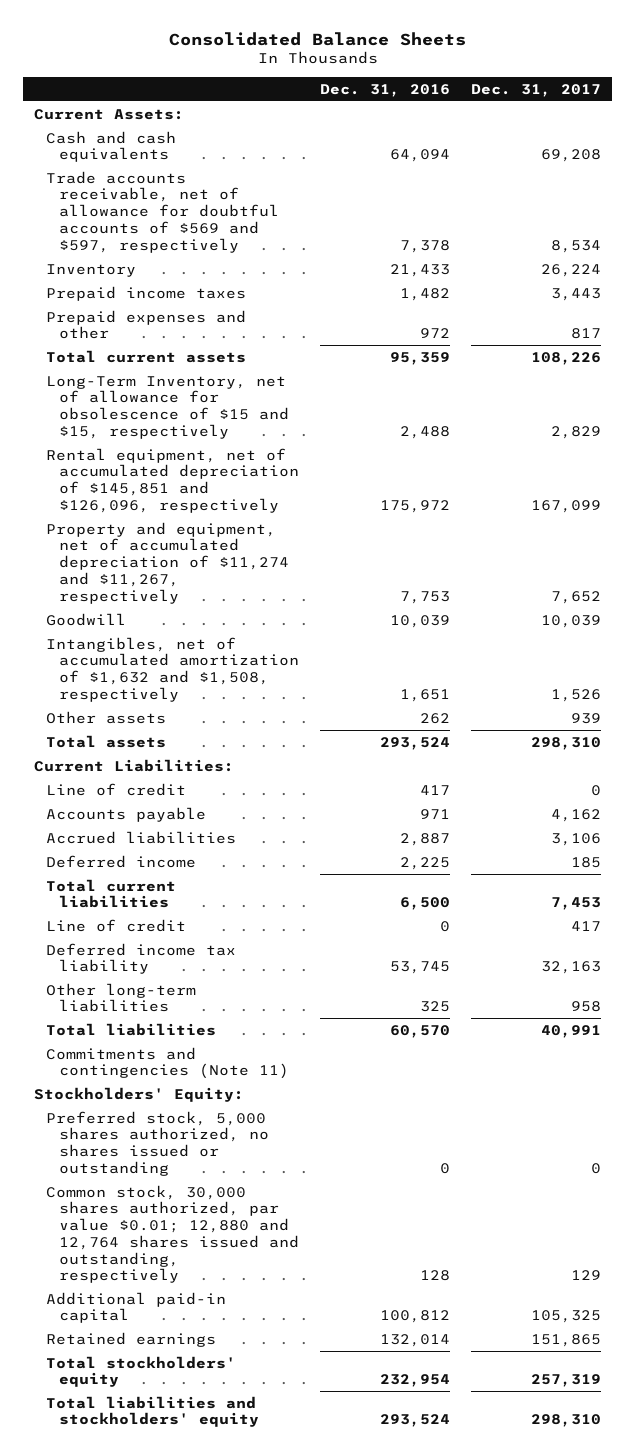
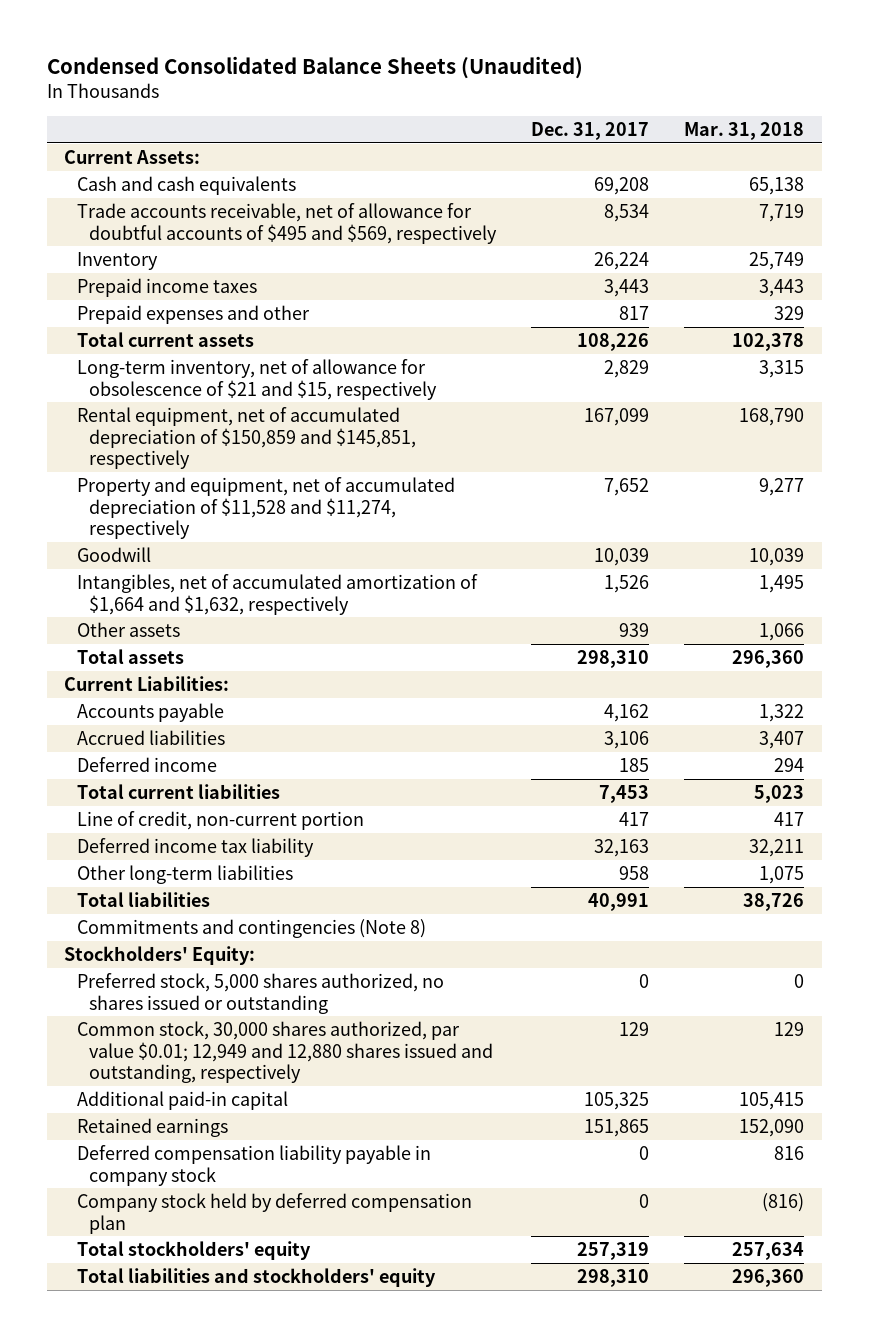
[168,31,466,46] Consolidated Balance Sheets -> [46,56,583,80] Condensed Consolidated Balance Sheets (Unaudited)
[320,83,451,97] Dec. 31, 2016 -> none
none -> [684,122,805,141] Mar. 31, 2018
[46,170,279,253] Trade accounts receivable, net of allowance for doubtful accounts of $569 and $597, respectively -> [76,202,498,244] Trade accounts receivable, net of allowance for doubtful accounts of $495 and $569, respectively
[46,375,289,439] Long-Term Inventory, net of allowance for obsolescence of $15 and $15, respectively -> [76,358,438,400] Long-term inventory, net of allowance for obsolescence of $21 and $15, respectively
[46,447,299,513] Rental equipment, net of accumulated depreciation of $145,851 and $126,096, respectively -> [76,406,417,470] Rental equipment, net of accumulated depreciation of $150,859 and $145,851, respectively
[46,521,289,604] Property and equipment, net of accumulated depreciation of $11,274 and $11,267, respectively -> [76,476,455,540] Property and equipment, net of accumulated depreciation of $11,528 and $11,274, respectively
[46,636,299,702] Intangibles, net of accumulated amortization of $1,632 and $1,508, respectively -> [76,573,478,615] Intangibles, net of accumulated amortization of $1,664 and $1,632, respectively
[46,782,187,796] Line of credit -> none
[46,918,187,932] Line of credit -> [76,810,364,830] Line of credit, non-current portion
[46,1046,289,1080] Commitments and contingencies (Note 11) -> [76,918,426,938] Commitments and contingencies (Note 8)
[46,1184,299,1284] Common stock, 30,000 shares authorized, par value $0.01; 12,880 and 12,764 shares issued and outstanding, respectively -> [76,1020,494,1084] Common stock, 30,000 shares authorized, par value $0.01; 12,949 and 12,880 shares issued and outstanding, respectively
none -> [76,1144,431,1186] Deferred compensation liability payable in company stock
none -> [76,1192,472,1234] Company stock held by deferred compensation plan

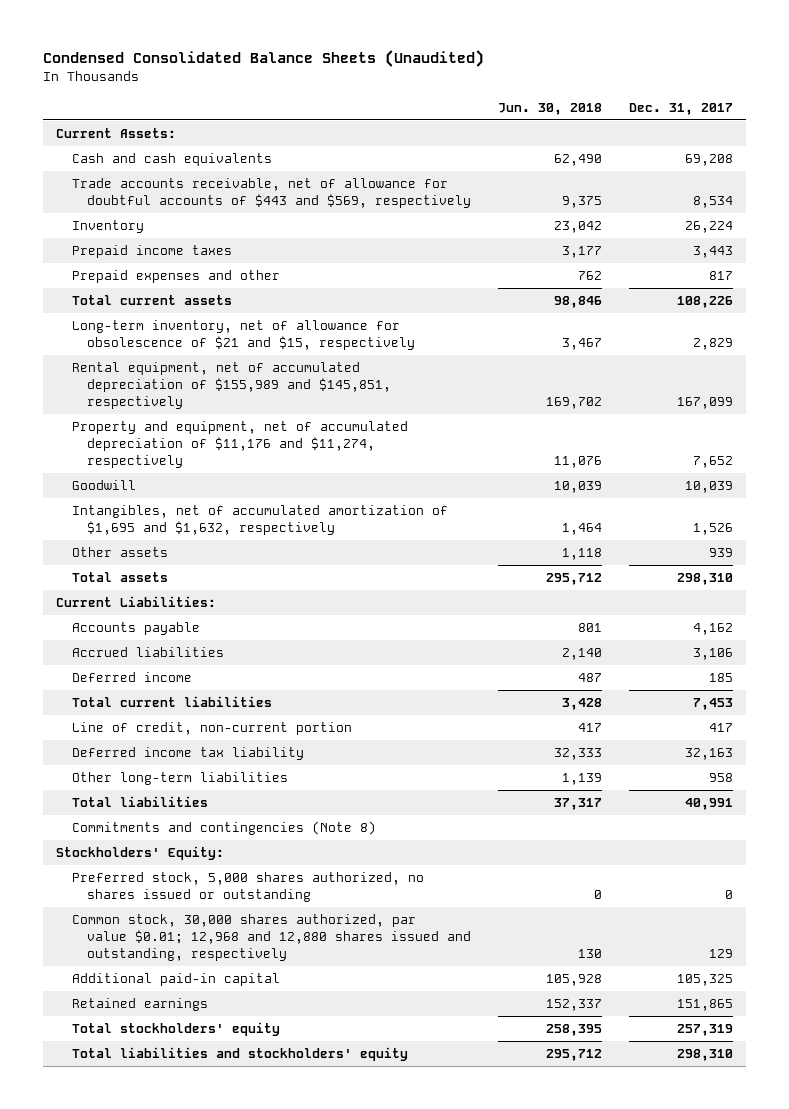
[684,122,805,141] Mar. 31, 2018 -> none
none -> [498,102,603,115] Jun. 30, 2018
[76,202,498,244] Trade accounts receivable, net of allowance for doubtful accounts of $495 and $569, respectively -> [71,178,472,209] Trade accounts receivable, net of allowance for doubtful accounts of $443 and $569, respectively
[76,406,417,470] Rental equipment, net of accumulated depreciation of $150,859 and $145,851, respectively -> [71,362,392,409] Rental equipment, net of accumulated depreciation of $155,989 and $145,851, respectively
[76,476,455,540] Property and equipment, net of accumulated depreciation of $11,528 and $11,274, respectively -> [71,421,408,468] Property and equipment, net of accumulated depreciation of $11,176 and $11,274, respectively
[76,573,478,615] Intangibles, net of accumulated amortization of $1,664 and $1,632, respectively -> [71,505,448,536] Intangibles, net of accumulated amortization of $1,695 and $1,632, respectively
[76,1020,494,1084] Common stock, 30,000 shares authorized, par value $0.01; 12,949 and 12,880 shares issued and outstanding, respectively -> [71,914,472,961] Common stock, 30,000 shares authorized, par value $0.01; 12,968 and 12,880 shares issued and outstanding, respectively
[76,1144,431,1186] Deferred compensation liability payable in company stock -> none
[76,1192,472,1234] Company stock held by deferred compensation plan -> none

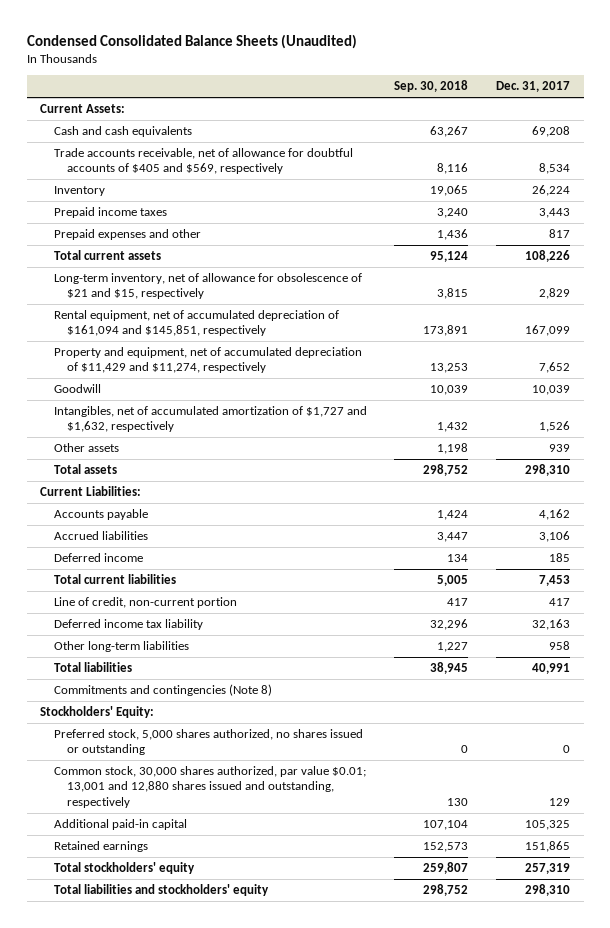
[498,102,603,115] Jun. 30, 2018 -> none
none -> [394,80,469,93] Sep. 30, 2018
[71,178,472,209] Trade accounts receivable, net of allowance for doubtful accounts of $443 and $569, respectively -> [53,148,353,175] Trade accounts receivable, net of allowance for doubtful accounts of $405 and $569, respectively
[71,362,392,409] Rental equipment, net of accumulated depreciation of $155,989 and $145,851, respectively -> [53,310,339,337] Rental equipment, net of accumulated depreciation of $161,094 and $145,851, respectively
[71,421,408,468] Property and equipment, net of accumulated depreciation of $11,176 and $11,274, respectively -> [53,347,362,374] Property and equipment, net of accumulated depreciation of $11,429 and $11,274, respectively
[71,505,448,536] Intangibles, net of accumulated amortization of $1,695 and $1,632, respectively -> [53,406,367,433] Intangibles, net of accumulated amortization of $1,727 and $1,632, respectively
[71,914,472,961] Common stock, 30,000 shares authorized, par value $0.01; 12,968 and 12,880 shares issued and outstanding, respectively -> [53,766,366,808] Common stock, 30,000 shares authorized, par value $0.01; 13,001 and 12,880 shares issued and outstanding, respectively

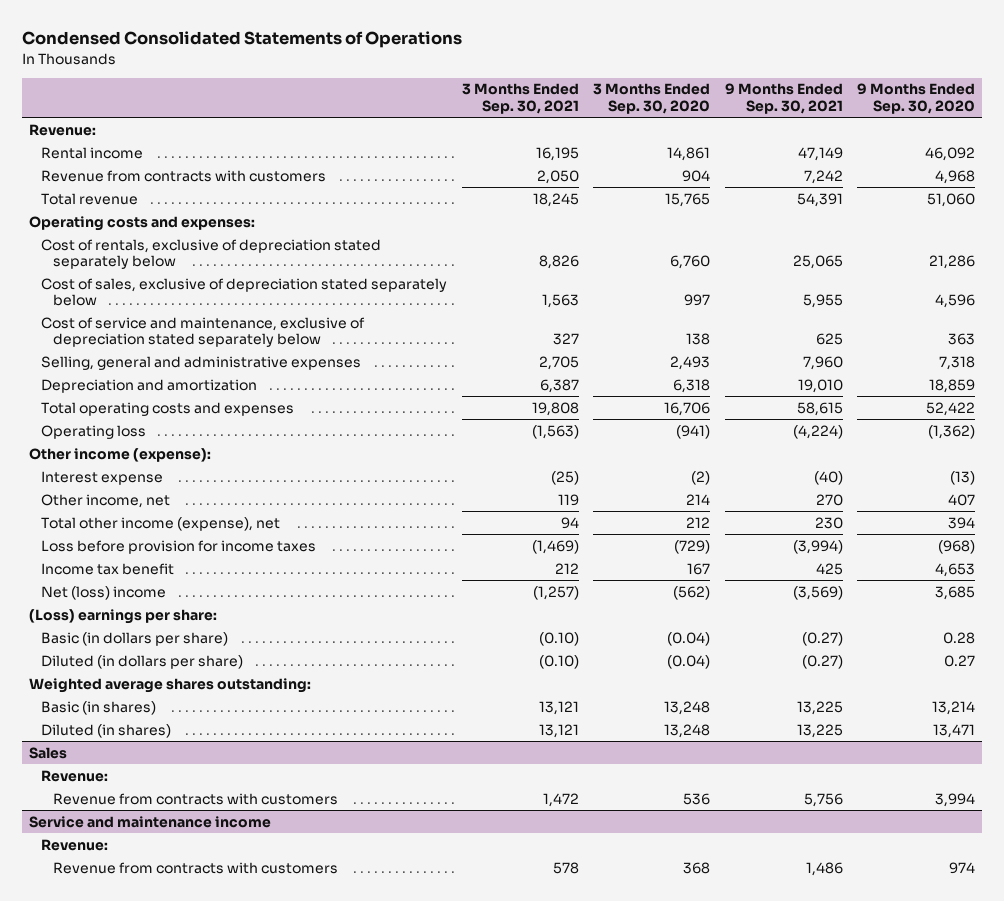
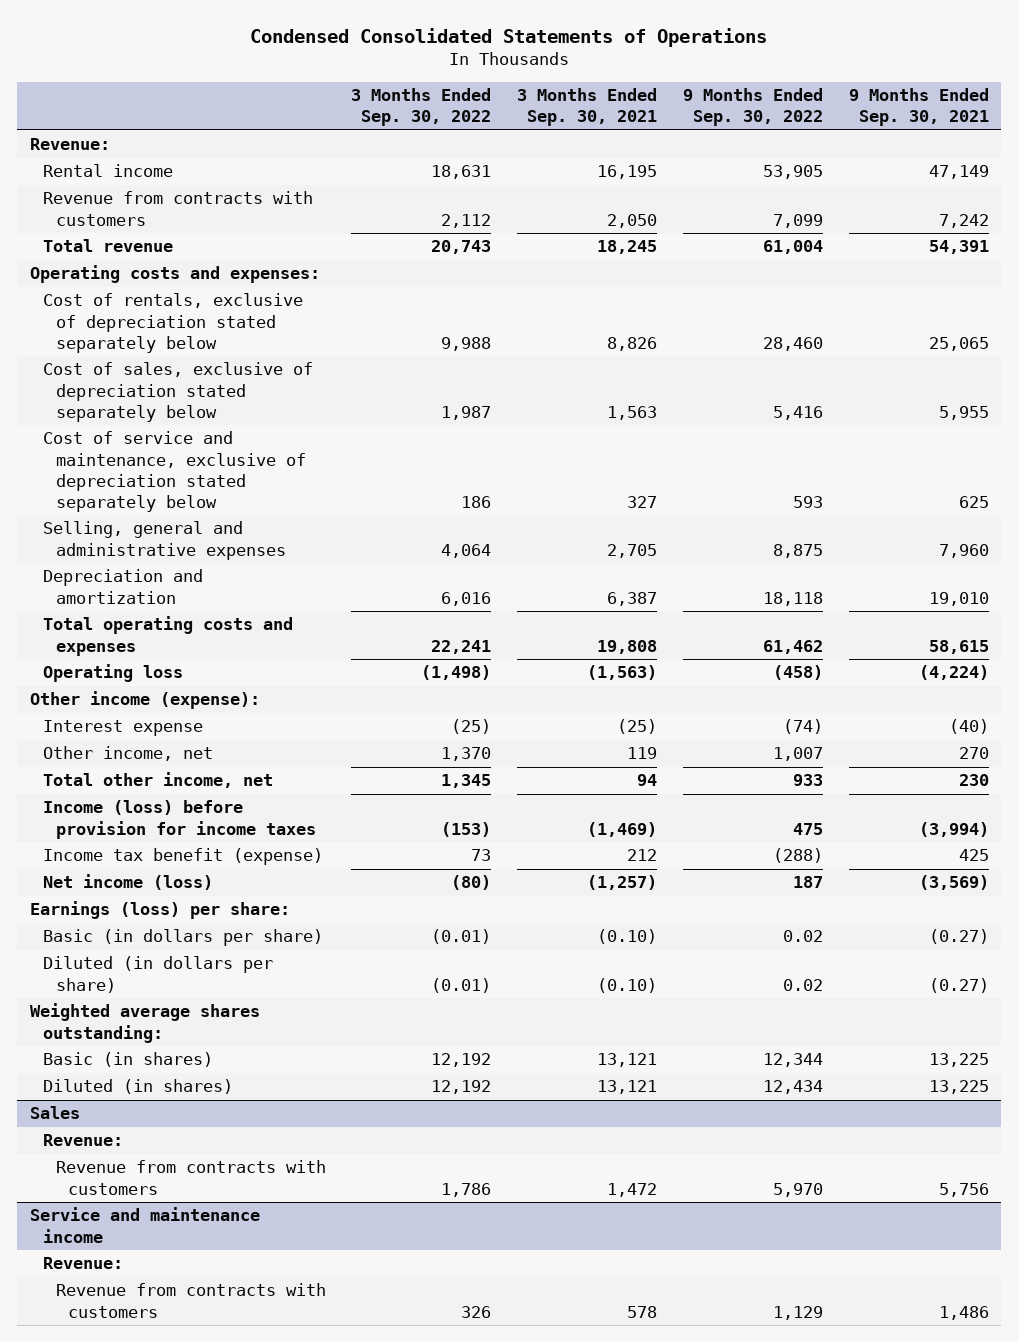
[593,83,711,114] 3 Months Ended Sep. 30, 2020 -> none
[856,83,975,114] 9 Months Ended Sep. 30, 2020 -> none
none -> [351,88,492,127] 3 Months Ended Sep. 30, 2022
none -> [682,88,823,127] 9 Months Ended Sep. 30, 2022
[41,516,281,531] Total other income (expense), net -> [42,772,273,789] Total other income, net
[41,539,317,554] Loss before provision for income taxes -> [42,800,316,839] Income (loss) before provision for income taxes
[41,562,175,575] Income tax benefit -> [42,848,323,866] Income tax benefit (expense)
[41,585,167,600] Net (loss) income -> [42,874,213,891] Net income (loss)
[29,608,218,624] (Loss) earnings per share: -> [30,901,291,920] Earnings (loss) per share:

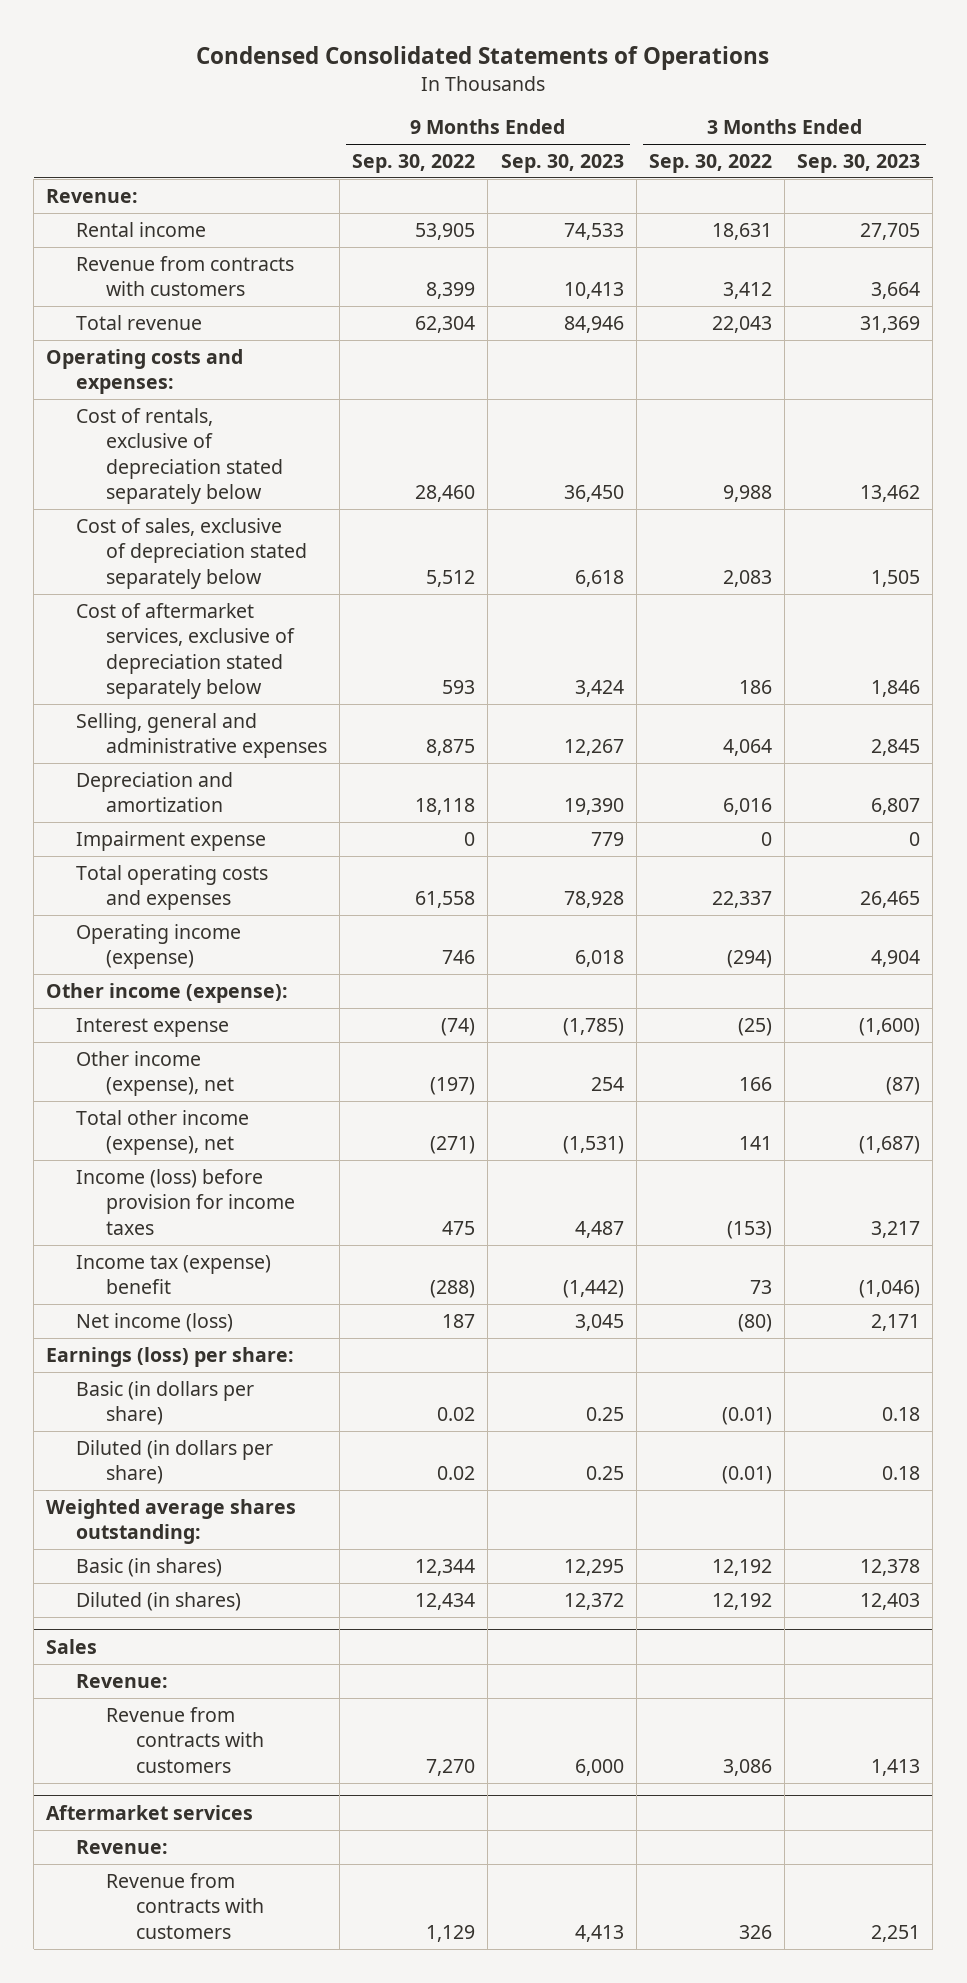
[517,88,658,127] 3 Months Ended Sep. 30, 2021 -> none
[848,88,989,127] 9 Months Ended Sep. 30, 2021 -> none
none -> [500,154,624,174] Sep. 30, 2023
none -> [797,154,921,174] Sep. 30, 2023
[441,213,492,228] 2,112 -> [722,282,772,300] 3,412
[772,213,823,228] 7,099 -> [426,282,476,300] 8,399
[431,240,492,255] 20,743 -> [711,315,772,333] 22,043
[762,240,823,255] 61,004 -> [415,315,476,333] 62,304
[441,405,492,420] 1,987 -> [722,569,772,587] 2,083
[772,405,823,420] 5,416 -> [426,569,476,587] 5,512
[42,431,306,512] Cost of service and maintenance, exclusive of depreciation stated separately below -> [76,602,296,700] Cost of aftermarket services, exclusive of depreciation stated separately below
none -> [76,830,267,851] Impairment expense
[431,639,492,654] 22,241 -> [711,891,772,909] 22,337
[762,639,823,654] 61,462 -> [415,891,476,909] 61,558
[42,664,183,683] Operating loss -> [76,923,242,970] Operating income (expense)
[421,665,492,681] (1,498) -> [726,950,772,969] (294)
[772,665,823,681] (458) -> [442,950,476,965] 746
[42,746,213,762] Other income, net -> [76,1050,235,1097] Other income (expense), net
[441,747,492,762] 1,370 -> [738,1077,772,1092] 166
[772,747,823,762] 1,007 -> [430,1077,476,1096] (197)
[42,772,273,789] Total other income, net -> [76,1109,250,1156] Total other income (expense), net
[441,774,492,789] 1,345 -> [738,1136,772,1151] 141
[792,774,823,787] 933 -> [430,1136,476,1155] (271)
[42,848,323,866] Income tax benefit (expense) -> [76,1254,272,1295] Income tax (expense) benefit
[30,1207,261,1243] Service and maintenance income -> none
[441,1182,492,1197] 1,786 -> [722,1758,772,1776] 3,086
[772,1182,823,1197] 5,970 -> [426,1758,476,1776] 7,270
none -> [46,1804,254,1820] Aftermarket services

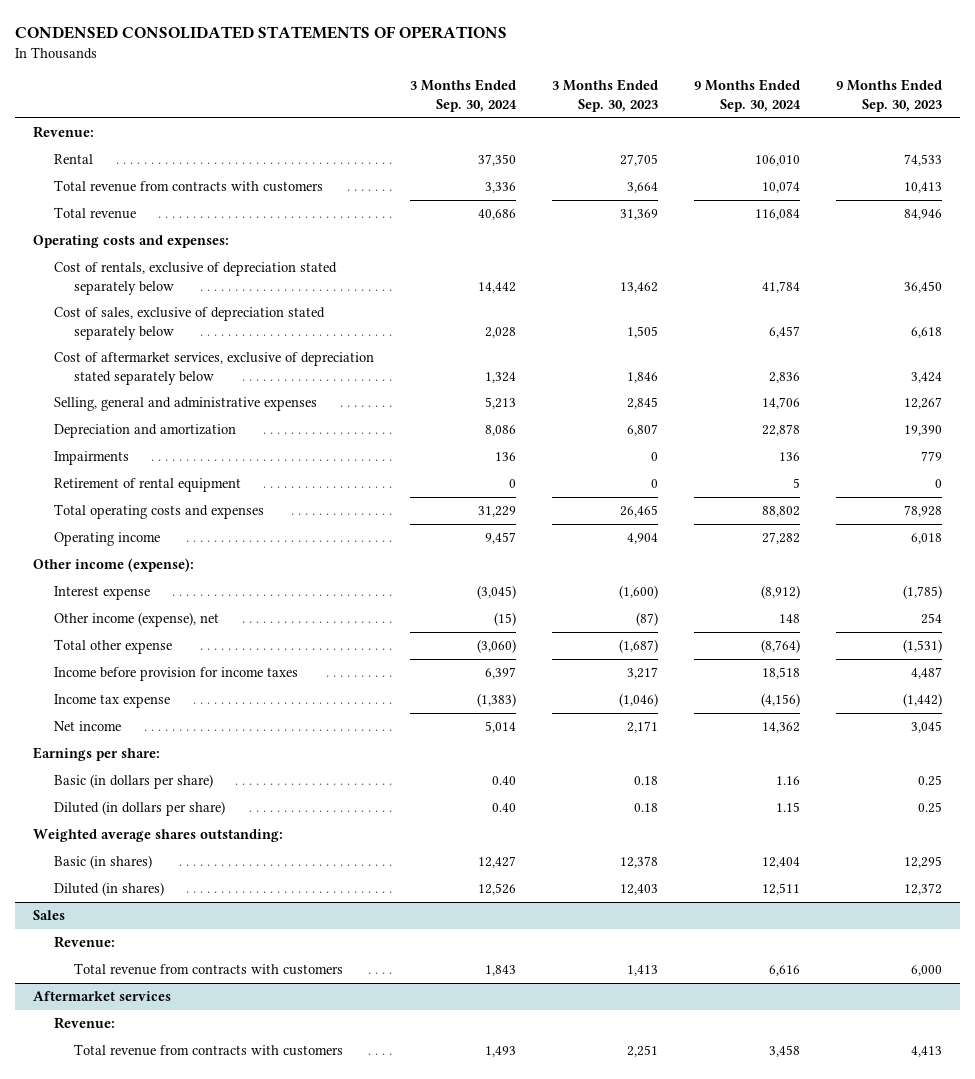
[196,46,770,71] Condensed Consolidated Statements of Operations -> [15,26,508,40] CONDENSED CONSOLIDATED STATEMENTS OF OPERATIONS
[352,154,476,174] Sep. 30, 2022 -> none
[648,154,772,174] Sep. 30, 2022 -> none
none -> [409,79,517,112] 3 Months Ended Sep. 30, 2024
none -> [693,79,801,112] 9 Months Ended Sep. 30, 2024
[76,221,207,237] Rental income -> [53,154,93,165] Rental
[76,255,295,297] Revenue from contracts with customers -> [53,180,323,193] Total revenue from contracts with customers
[76,830,267,851] Impairment expense -> [53,451,129,466] Impairments
none -> [53,478,241,493] Retirement of rental equipment
[76,923,242,970] Operating income (expense) -> [53,532,160,547] Operating income
[76,1109,250,1156] Total other income (expense), net -> [53,639,172,655] Total other expense
[76,1168,296,1235] Income (loss) before provision for income taxes -> [53,667,298,682] Income before provision for income taxes
[76,1254,272,1295] Income tax (expense) benefit -> [53,694,170,709] Income tax expense
[76,1312,234,1332] Net income (loss) -> [53,721,121,732] Net income
[46,1346,295,1367] Earnings (loss) per share: -> [33,747,161,762] Earnings per share:
[106,1706,264,1773] Revenue from contracts with customers -> [74,963,344,976] Total revenue from contracts with customers
[106,1872,264,1939] Revenue from contracts with customers -> [74,1044,344,1057] Total revenue from contracts with customers

